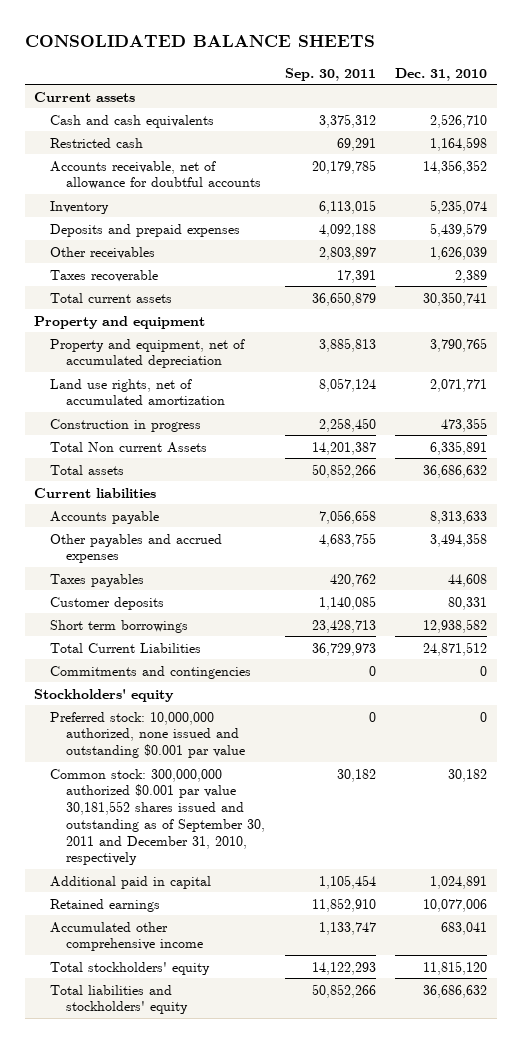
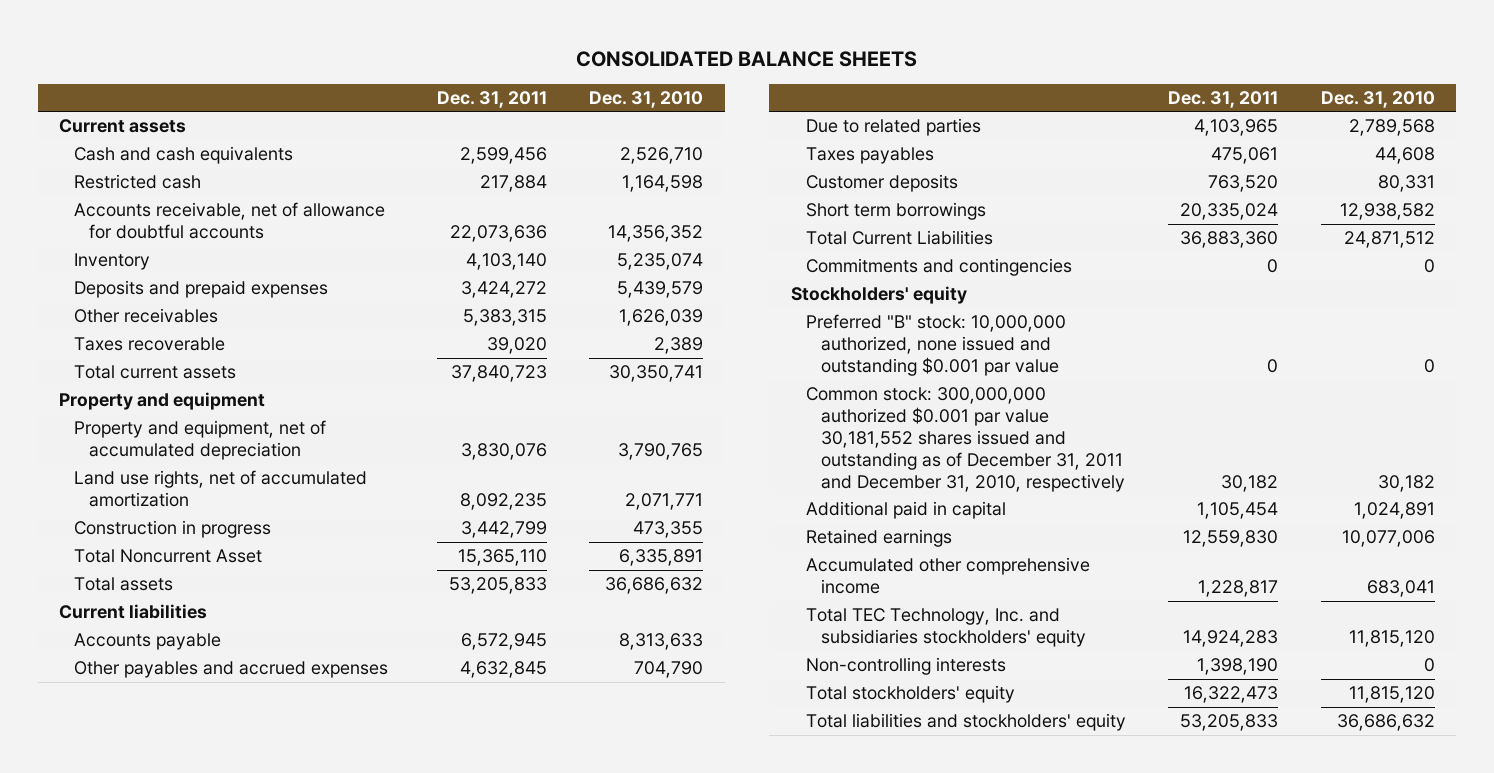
[284,67,376,81] Sep. 30, 2011 -> none
none -> [436,90,547,108] Dec. 31, 2011
[50,441,208,453] Total Non current Assets -> [74,549,263,564] Total Noncurrent Asset
[430,532,488,547] 3,494,358 -> [634,661,704,679] 704,790
none -> [805,118,981,137] Due to related parties
[50,711,246,759] Preferred stock: 10,000,000 authorized, none issued and outstanding $0.001 par value -> [805,314,1066,376] Preferred "B" stock: 10,000,000 authorized, none issued and outstanding $0.001 par value
[50,768,266,866] Common stock: 300,000,000 authorized $0.001 par value 30,181,552 shares issued and outstanding as of September 30, 2011 and December 31, 2010, respectively -> [805,387,1125,492] Common stock: 300,000,000 authorized $0.001 par value 30,181,552 shares issued and outstanding as of December 31, 2011 and December 31, 2010, respectively
none -> [805,608,1086,648] Total TEC Technology, Inc. and subsidiaries stockholders' equity
none -> [805,657,1006,676] Non-controlling interests

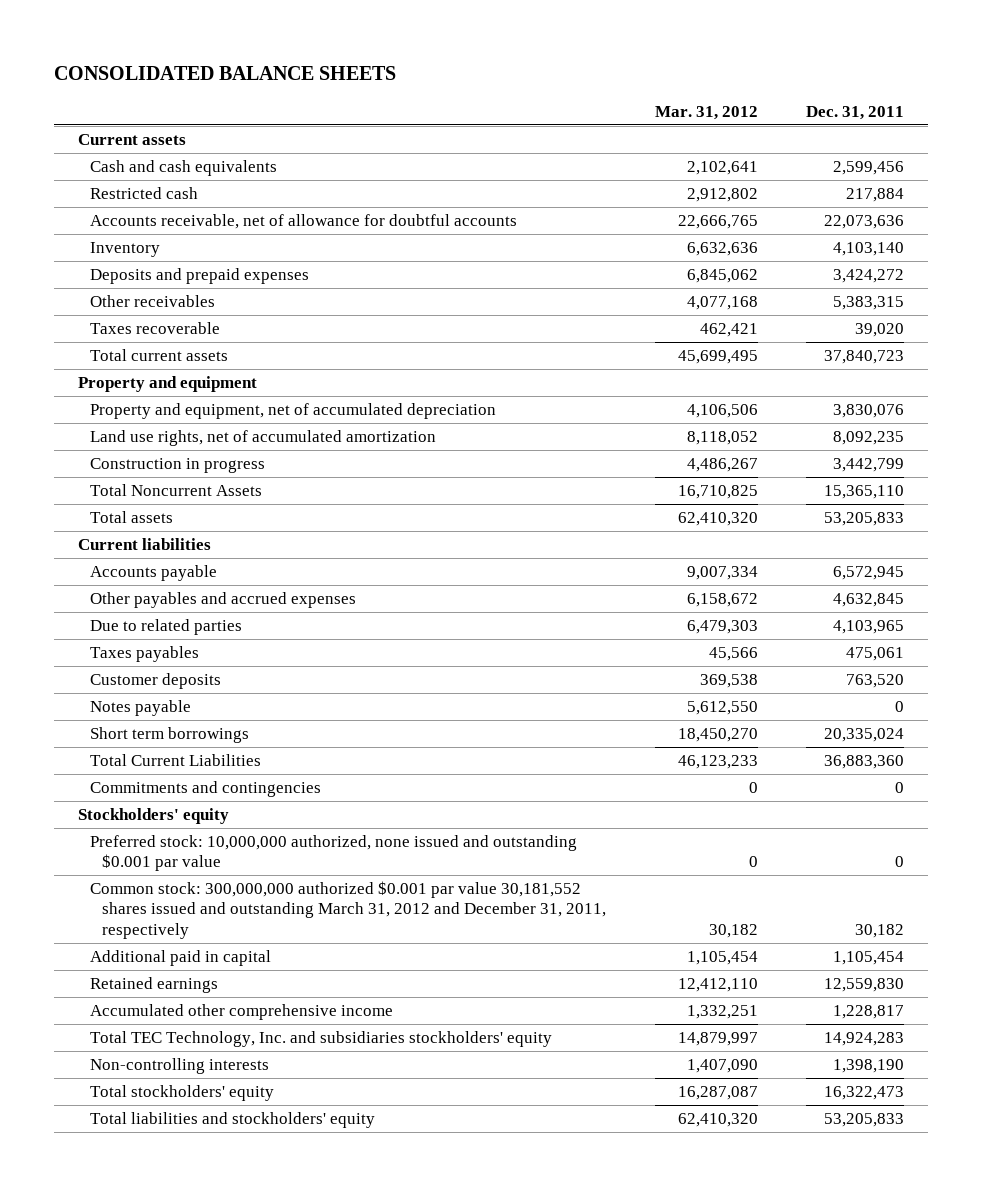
[589,90,704,108] Dec. 31, 2010 -> none
none -> [654,105,758,120] Mar. 31, 2012
[74,549,263,564] Total Noncurrent Asset -> [89,484,262,497] Total Noncurrent Assets
none -> [89,700,191,717] Notes payable
[805,314,1066,376] Preferred "B" stock: 10,000,000 authorized, none issued and outstanding $0.001 par value -> [89,835,577,872] Preferred stock: 10,000,000 authorized, none issued and outstanding $0.001 par value
[805,387,1125,492] Common stock: 300,000,000 authorized $0.001 par value 30,181,552 shares issued and outstanding as of December 31, 2011 and December 31, 2010, respectively -> [89,881,606,939] Common stock: 300,000,000 authorized $0.001 par value 30,181,552 shares issued and outstanding March 31, 2012 and December 31, 2011, respectively

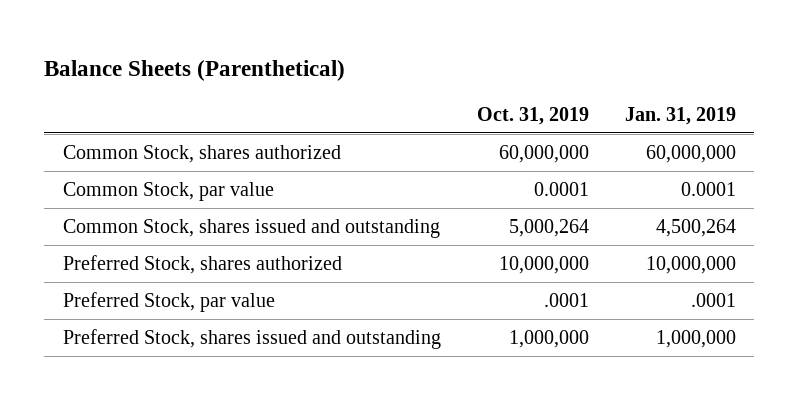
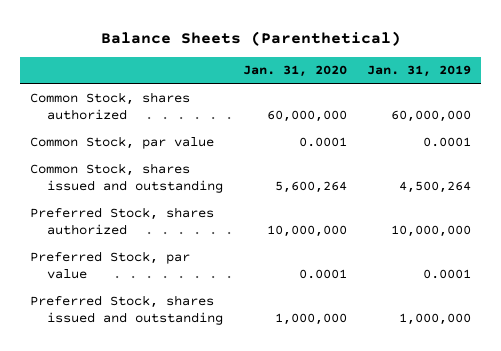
[476,106,589,125] Oct. 31, 2019 -> none
none -> [242,65,347,78] Jan. 31, 2020
[690,292,736,307] .0001 -> [422,268,471,279] 0.0001

